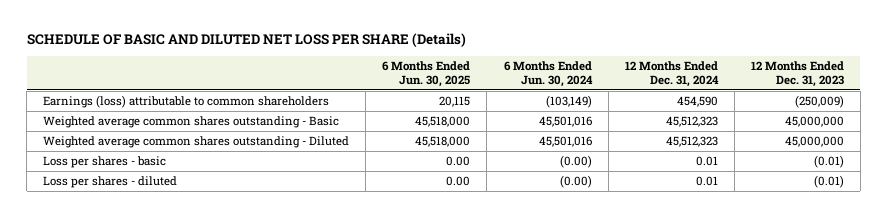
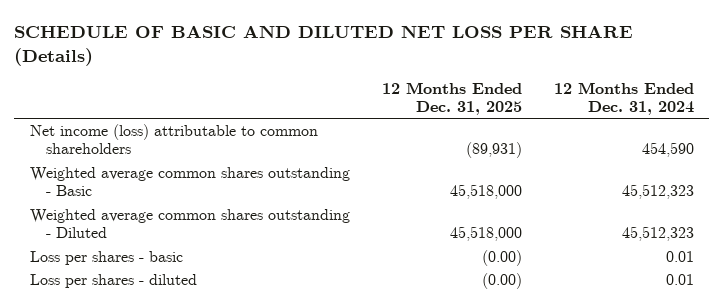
[382,61,471,87] 6 Months Ended Jun. 30, 2025 -> none
[503,61,593,87] 6 Months Ended Jun. 30, 2024 -> none
[750,61,844,87] 12 Months Ended Dec. 31, 2023 -> none
none -> [381,81,522,116] 12 Months Ended Dec. 31, 2025
[43,95,330,109] Earnings (loss) attributable to common shareholders -> [30,123,319,155] Net income (loss) attributable to common shareholders

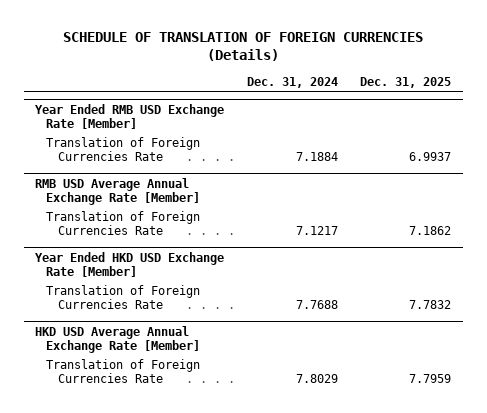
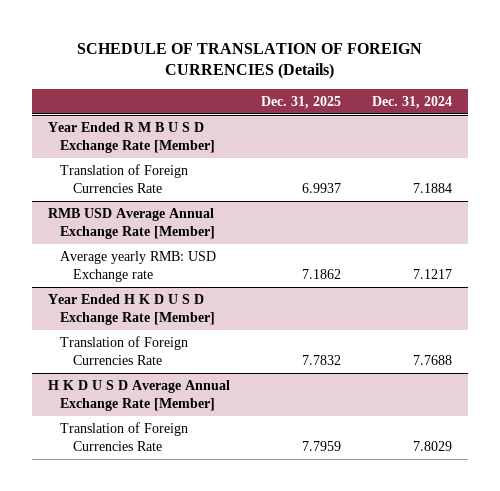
[35,104,225,129] Year Ended RMB USD Exchange Rate [Member] -> [47,121,216,153] Year Ended R M B U S D Exchange Rate [Member]
[46,211,201,235] Translation of Foreign Currencies Rate -> [60,250,217,282] Average yearly RMB: USD Exchange rate
[35,252,225,277] Year Ended HKD USD Exchange Rate [Member] -> [47,293,216,325] Year Ended H K D U S D Exchange Rate [Member]
[35,326,201,353] HKD USD Average Annual Exchange Rate [Member] -> [47,379,230,411] H K D U S D Average Annual Exchange Rate [Member]

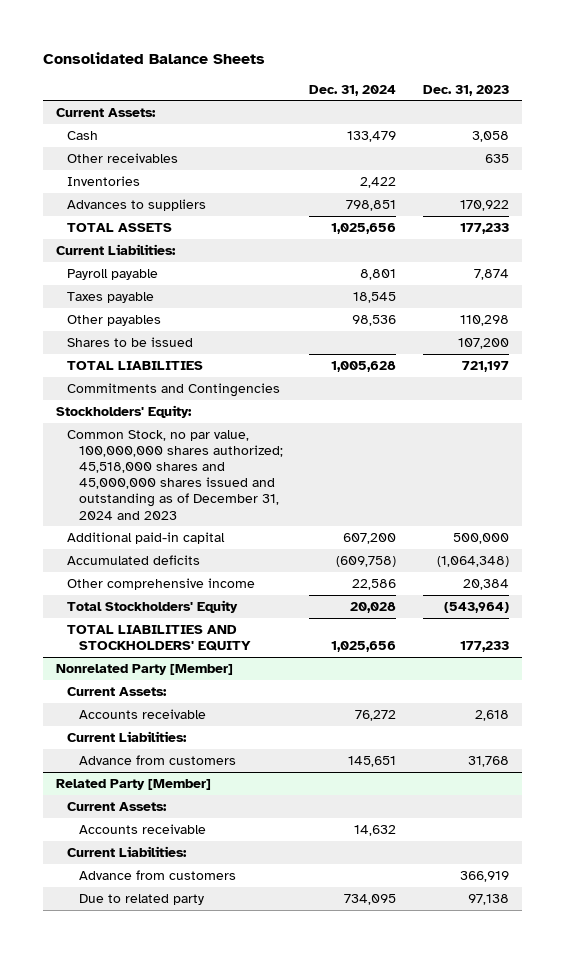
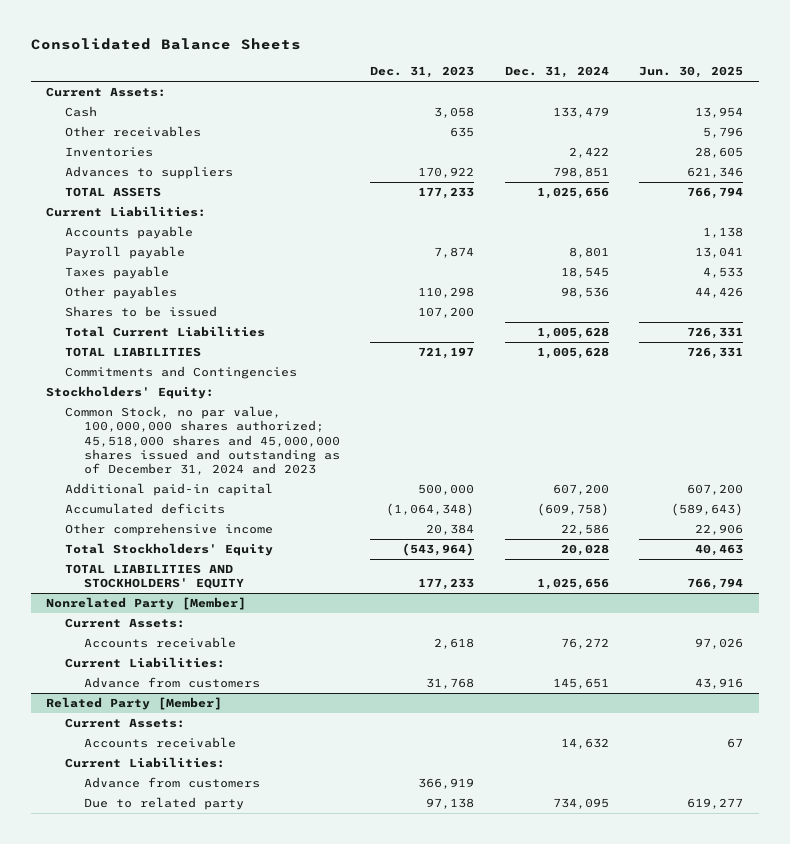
none -> [639,66,744,79] Jun. 30, 2025
none -> [65,226,194,240] Accounts payable
none -> [65,326,266,338] Total Current Liabilities

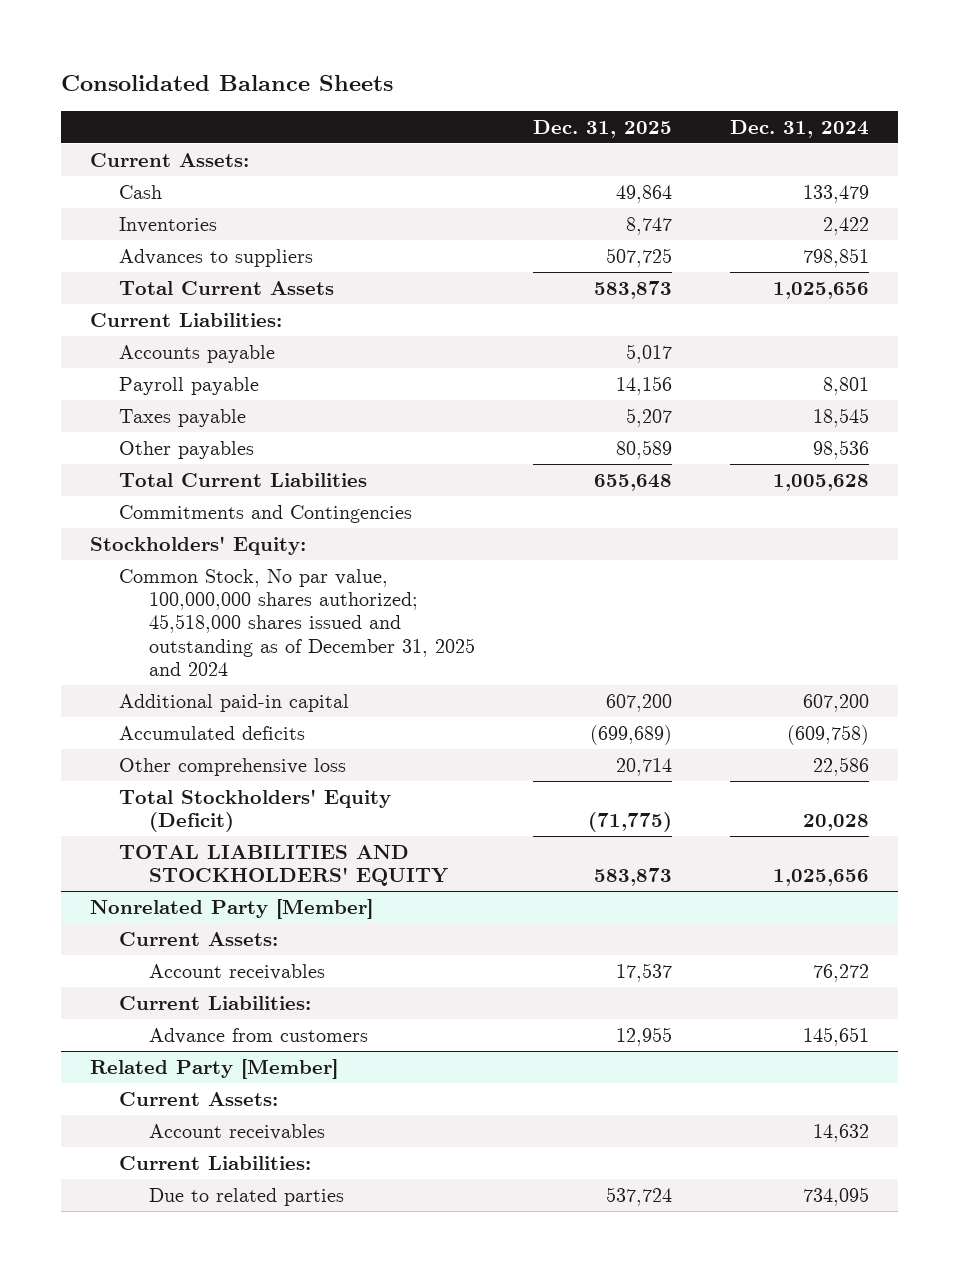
[370,66,475,79] Dec. 31, 2023 -> none
[639,66,744,79] Jun. 30, 2025 -> none
none -> [532,119,672,138] Dec. 31, 2025
[65,126,202,138] Other receivables -> none
[65,187,162,198] TOTAL ASSETS -> [119,280,335,295] Total Current Assets
[65,306,218,318] Shares to be issued -> none
[65,347,202,358] TOTAL LIABILITIES -> none
[65,406,340,476] Common Stock, no par value, 100,000,000 shares authorized; 45,518,000 shares and 45,000,000 shares issued and outstanding as of December 31, 2024 and 2023 -> [119,568,475,677] Common Stock, No par value, 100,000,000 shares authorized; 45,518,000 shares issued and outstanding as of December 31, 2025 and 2024
[65,523,274,537] Other comprehensive income -> [119,757,347,776] Other comprehensive loss
[65,543,274,557] Total Stockholders' Equity -> [119,788,392,832] Total Stockholders' Equity (Deficit)
[83,637,236,649] Accounts receivable -> [148,963,325,980] Account receivables
[83,737,236,749] Accounts receivable -> [148,1123,325,1140] Account receivables
[83,777,260,789] Advance from customers -> none
[83,797,244,811] Due to related party -> [148,1187,344,1206] Due to related parties

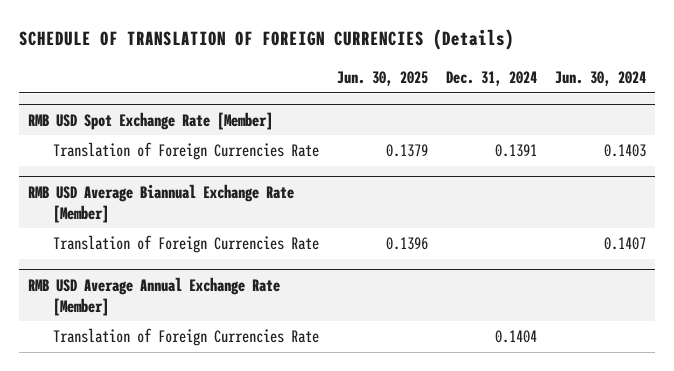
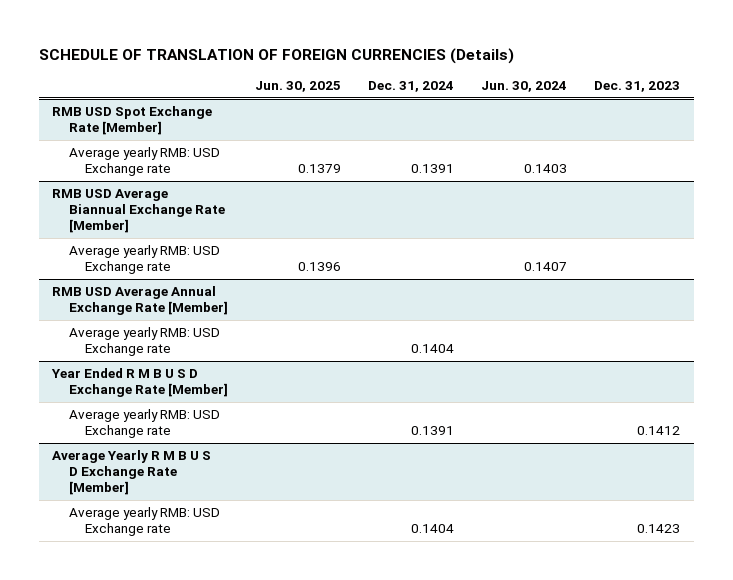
none -> [594,80,681,92] Dec. 31, 2023
[53,142,320,161] Translation of Foreign Currencies Rate -> [68,147,220,177] Average yearly RMB: USD Exchange rate
[53,235,320,254] Translation of Foreign Currencies Rate -> [68,245,220,275] Average yearly RMB: USD Exchange rate
[53,328,320,347] Translation of Foreign Currencies Rate -> [68,327,220,357] Average yearly RMB: USD Exchange rate
none -> [51,368,228,398] Year Ended R M B U S D Exchange Rate [Member]
none -> [68,409,220,439] Average yearly RMB: USD Exchange rate
none -> [52,450,212,496] Average Yearly R M B U S D Exchange Rate [Member]
none -> [68,507,220,537] Average yearly RMB: USD Exchange rate

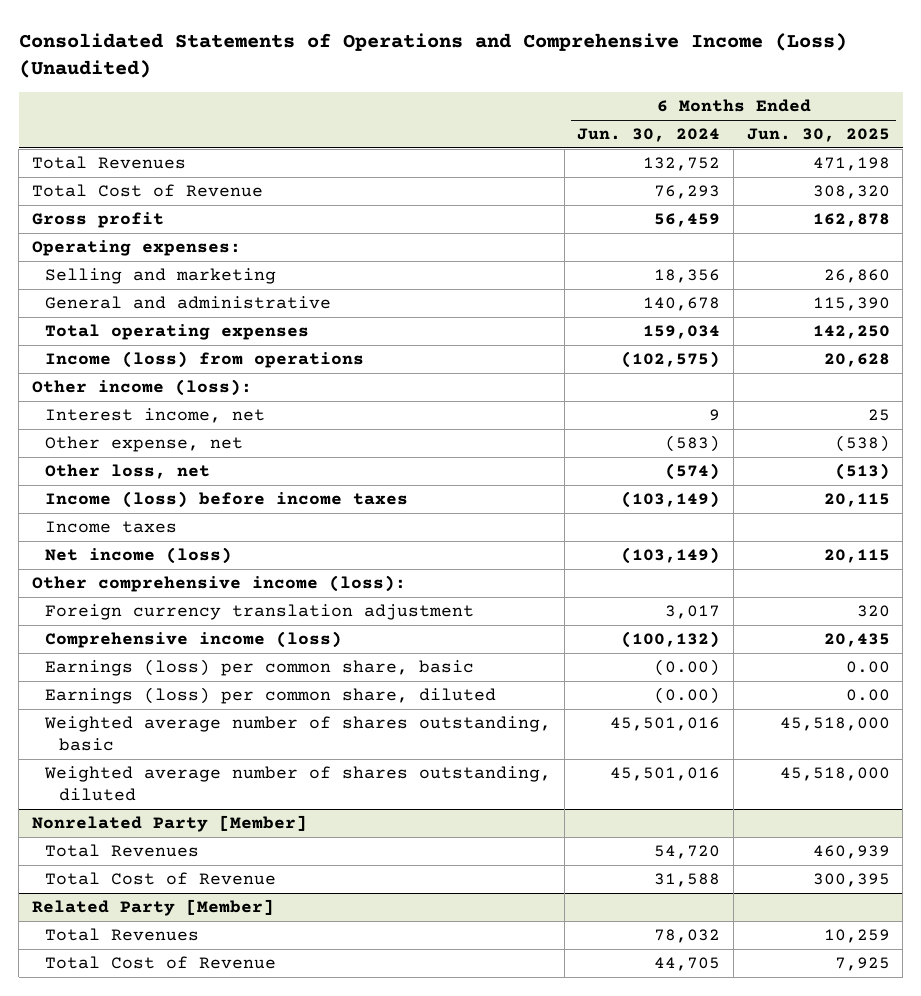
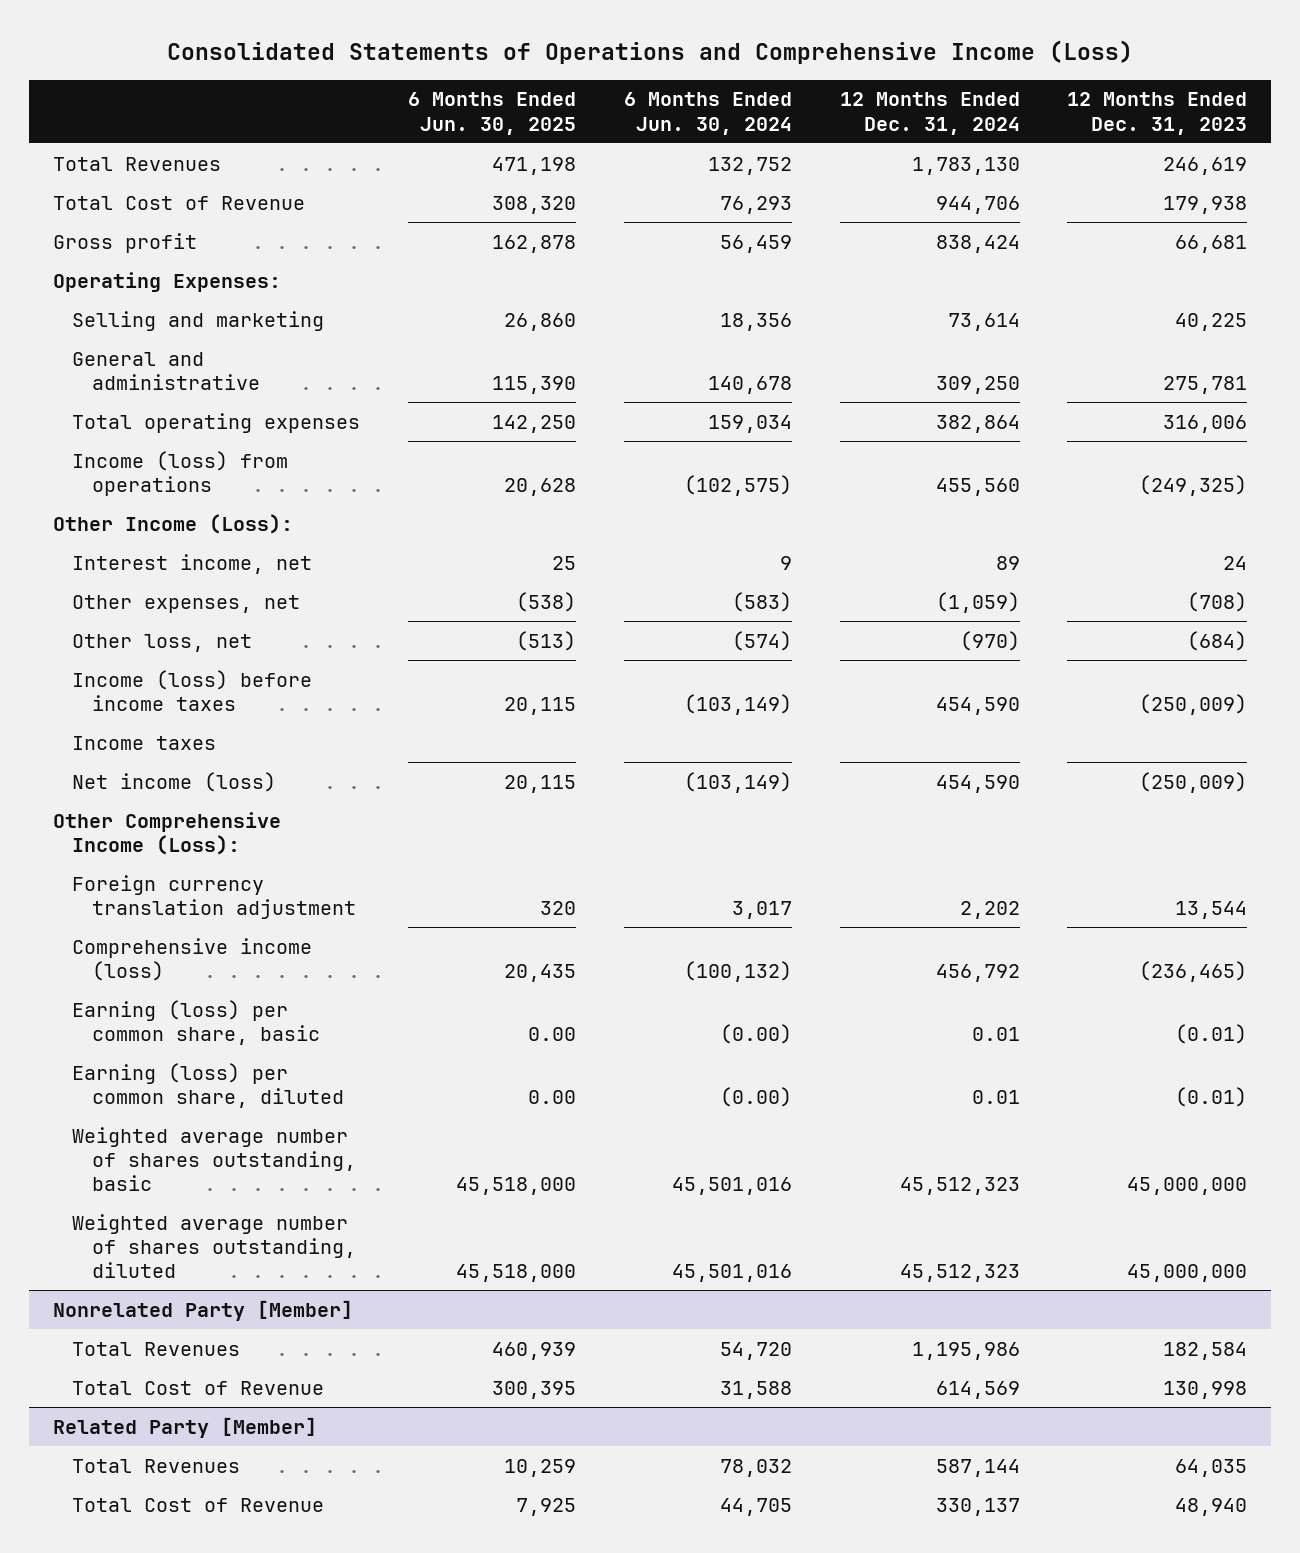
[18,32,847,79] Consolidated Statements of Operations and Comprehensive Income (Loss) (Unaudited) -> [167,39,1134,64] Consolidated Statements of Operations and Comprehensive Income (Loss)
none -> [839,92,1020,135] 12 Months Ended Dec. 31, 2024
none -> [1067,92,1248,135] 12 Months Ended Dec. 31, 2023
[31,240,241,257] Operating expenses: -> [52,271,281,292] Operating Expenses:
[31,379,252,397] Other income (loss): -> [52,513,293,534] Other Income (Loss):
[45,436,244,453] Other expense, net -> [72,594,301,613] Other expenses, net
[31,575,406,593] Other comprehensive income (loss): -> [52,811,281,855] Other Comprehensive Income (Loss):
[45,659,475,677] Earnings (loss) per common share, basic -> [72,999,321,1045] Earning (loss) per common share, basic
[45,687,497,705] Earnings (loss) per common share, diluted -> [72,1062,345,1108] Earning (loss) per common share, diluted

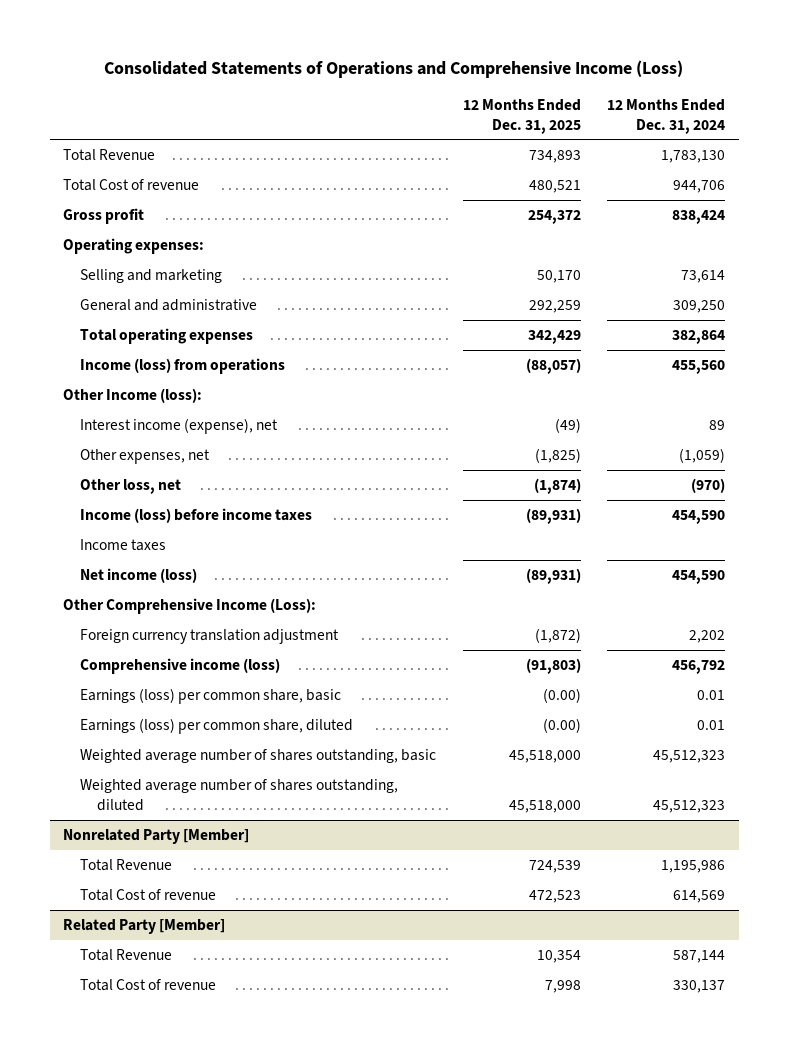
[408,92,577,135] 6 Months Ended Jun. 30, 2025 -> none
[623,92,792,135] 6 Months Ended Jun. 30, 2024 -> none
[1067,92,1248,135] 12 Months Ended Dec. 31, 2023 -> none
none -> [462,98,581,134] 12 Months Ended Dec. 31, 2025
[52,156,221,171] Total Revenues -> [63,148,156,161] Total Revenue
[52,195,305,210] Total Cost of Revenue -> [63,178,200,191] Total Cost of revenue
[52,271,281,292] Operating Expenses: -> [63,237,205,254] Operating expenses:
[52,513,293,534] Other Income (Loss): -> [63,387,203,403] Other Income (loss):
[72,553,313,574] Interest income, net -> [80,417,279,434] Interest income (expense), net
[72,999,321,1045] Earning (loss) per common share, basic -> [80,687,342,704] Earnings (loss) per common share, basic
[72,1062,345,1108] Earning (loss) per common share, diluted -> [80,717,354,734] Earnings (loss) per common share, diluted
[72,1341,241,1356] Total Revenues -> [80,858,173,871] Total Revenue
[72,1380,325,1395] Total Cost of Revenue -> [80,888,217,901] Total Cost of revenue
[72,1458,241,1473] Total Revenues -> [80,948,173,961] Total Revenue
[72,1497,325,1512] Total Cost of Revenue -> [80,978,217,991] Total Cost of revenue

